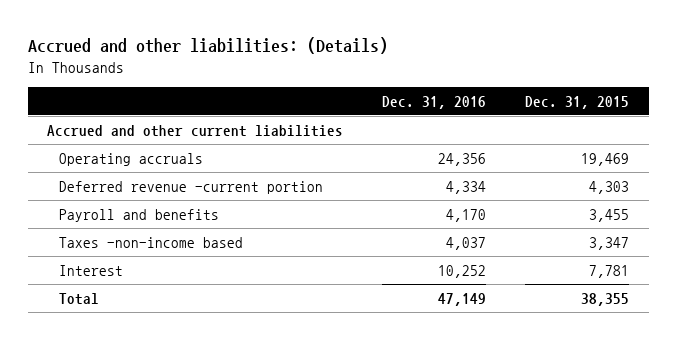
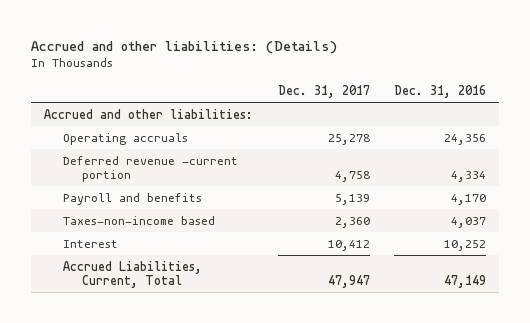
[525,95,630,109] Dec. 31, 2015 -> none
none -> [277,85,370,99] Dec. 31, 2017
[47,124,344,137] Accrued and other current liabilities -> [43,108,253,119] Accrued and other liabilities:
[59,236,244,248] Taxes -non-income based -> [63,215,216,225] Taxes-non-income based
[59,292,100,305] Total -> [63,260,203,288] Accrued Liabilities, Current, Total

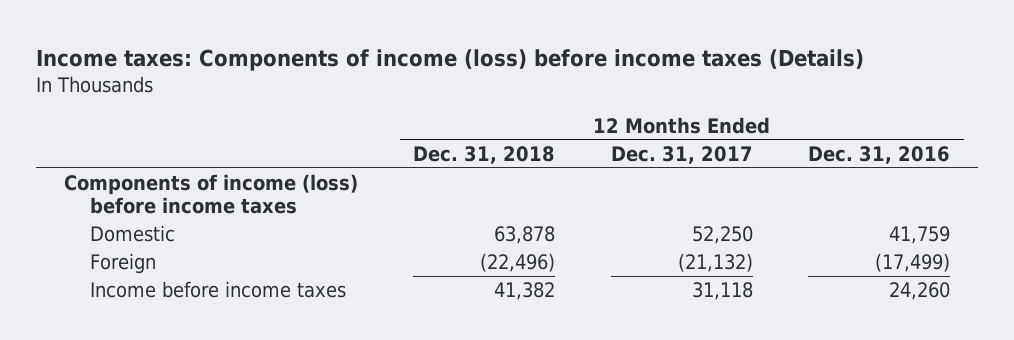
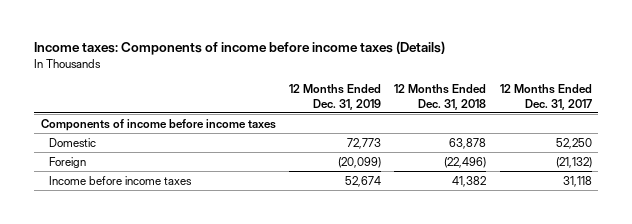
[36,49,865,72] Income taxes: Components of income (loss) before income taxes (Details) -> [33,41,445,56] Income taxes: Components of income before income taxes (Details)
[808,145,951,164] Dec. 31, 2016 -> none
none -> [288,84,381,110] 12 Months Ended Dec. 31, 2019
[63,174,358,215] Components of income (loss) before income taxes -> [40,118,276,131] Components of income before income taxes

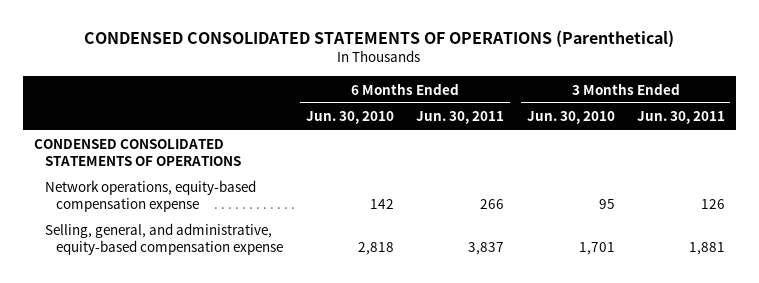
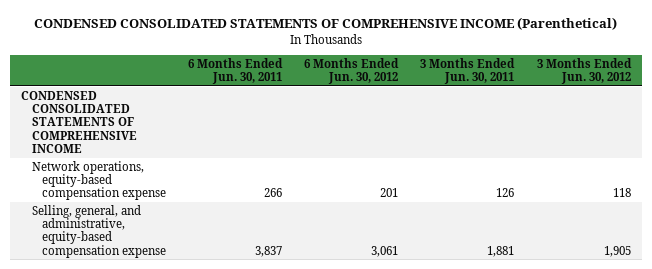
[84,29,675,47] CONDENSED CONSOLIDATED STATEMENTS OF OPERATIONS (Parenthetical) -> [33,17,617,31] CONDENSED CONSOLIDATED STATEMENTS OF COMPREHENSIVE INCOME (Parenthetical)
[305,111,394,125] Jun. 30, 2010 -> none
[526,111,615,125] Jun. 30, 2010 -> none
none -> [304,57,400,85] 6 Months Ended Jun. 30, 2012
none -> [536,57,632,85] 3 Months Ended Jun. 30, 2012
[33,139,242,166] CONDENSED CONSOLIDATED STATEMENTS OF OPERATIONS -> [21,90,137,154] CONDENSED CONSOLIDATED STATEMENTS OF COMPREHENSIVE INCOME

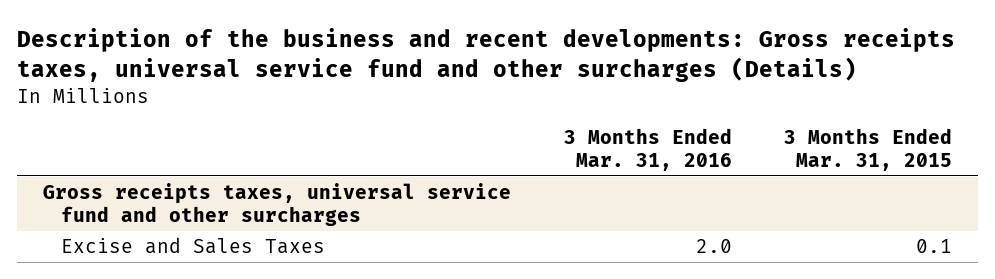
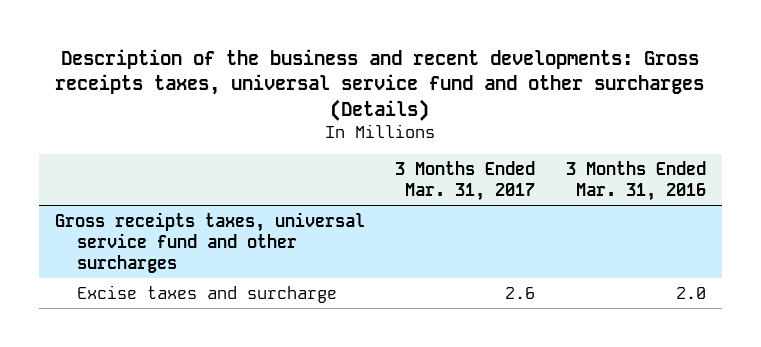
[783,128,952,171] 3 Months Ended Mar. 31, 2015 -> none
none -> [395,160,536,202] 3 Months Ended Mar. 31, 2017
[61,237,326,255] Excise and Sales Taxes -> [76,284,337,303] Excise taxes and surcharge

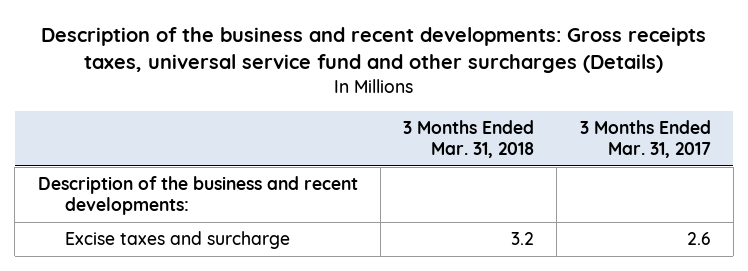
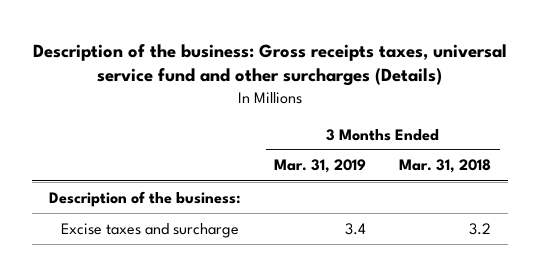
[41,27,707,74] Description of the business and recent developments: Gross receipts taxes, universal service fund and other surcharges (Details) -> [33,43,508,87] Description of the business: Gross receipts taxes, universal service fund and other surcharges (Details)
[579,120,711,158] 3 Months Ended Mar. 31, 2017 -> none
none -> [274,159,367,174] Mar. 31, 2019
[37,176,358,215] Description of the business and recent developments: -> [48,190,241,207] Description of the business:

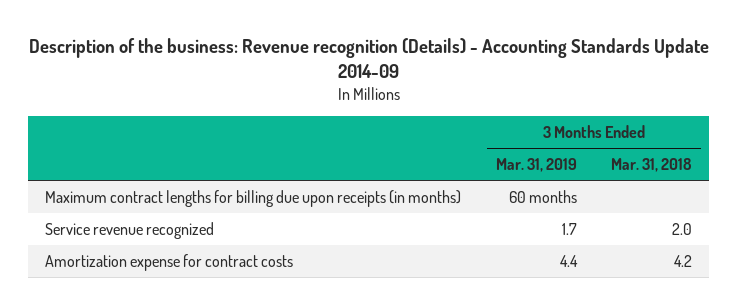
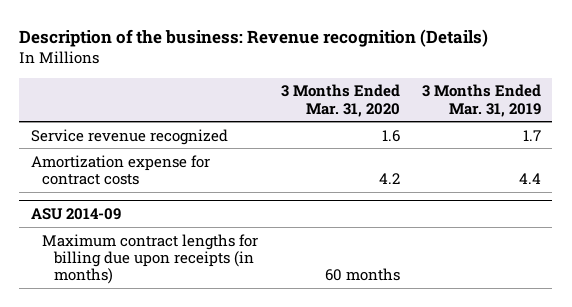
[28,37,709,78] Description of the business: Revenue recognition (Details) - Accounting Standards Update 2014-09 -> [19,28,489,47] Description of the business: Revenue recognition (Details)
[611,158,693,173] Mar. 31, 2018 -> none
none -> [280,84,400,117] 3 Months Ended Mar. 31, 2020
[45,190,462,208] Maximum contract lengths for billing due upon receipts (in months) -> none
none -> [30,208,121,221] ASU 2014-09
none -> [42,233,259,285] Maximum contract lengths for billing due upon receipts (in months)

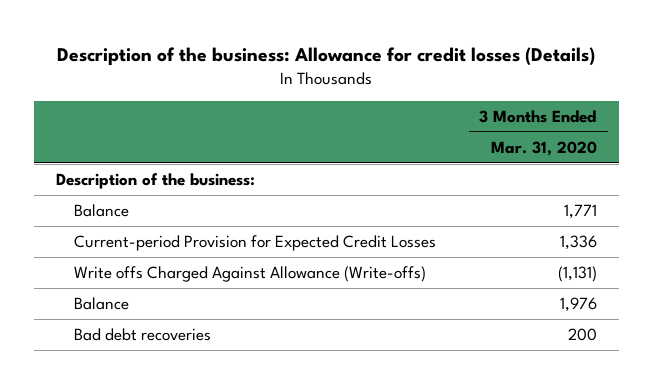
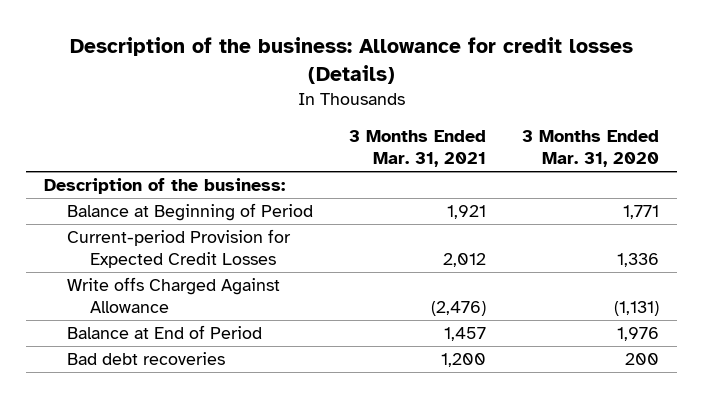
none -> [349,130,487,168] 3 Months Ended Mar. 31, 2021
[74,204,130,218] Balance -> [66,203,313,222] Balance at Beginning of Period
[74,266,427,283] Write offs Charged Against Allowance (Write-offs) -> [66,277,280,314] Write offs Charged Against Allowance
[74,297,130,311] Balance -> [66,325,262,340] Balance at End of Period

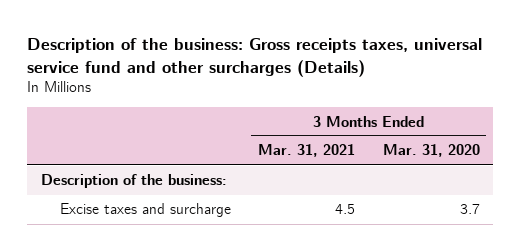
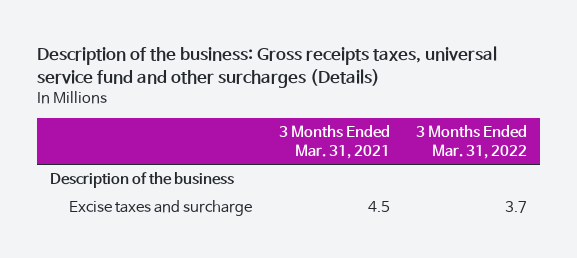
[382,144,480,158] Mar. 31, 2020 -> none
none -> [415,125,527,160] 3 Months Ended Mar. 31, 2022
[40,174,227,189] Description of the business: -> [49,172,234,189] Description of the business

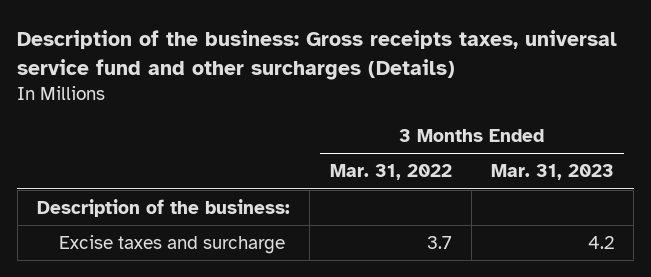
[278,125,390,160] 3 Months Ended Mar. 31, 2021 -> none
none -> [491,164,615,181] Mar. 31, 2023
[49,172,234,189] Description of the business -> [37,198,291,217] Description of the business:

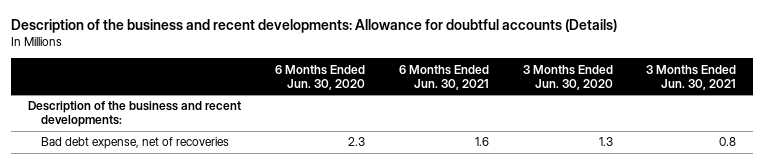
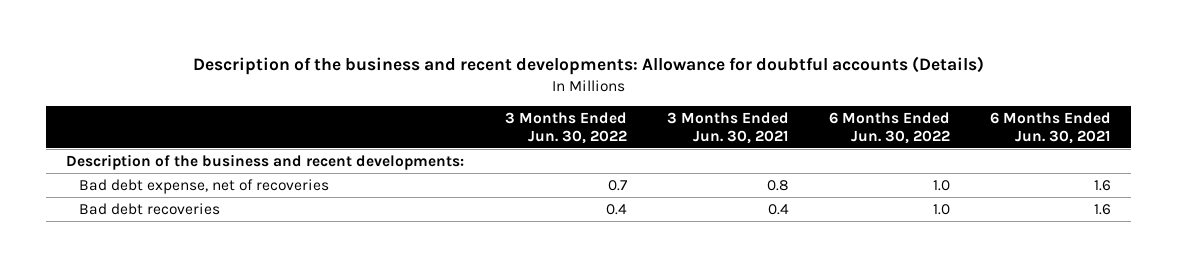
[275,64,366,90] 6 Months Ended Jun. 30, 2020 -> none
[522,64,613,90] 3 Months Ended Jun. 30, 2020 -> none
none -> [504,111,627,144] 3 Months Ended Jun. 30, 2022
none -> [828,111,950,144] 6 Months Ended Jun. 30, 2022
none -> [78,202,220,215] Bad debt recoveries

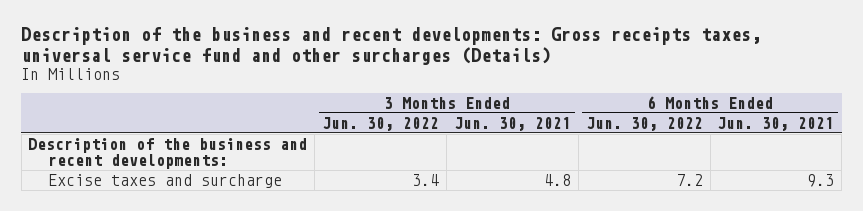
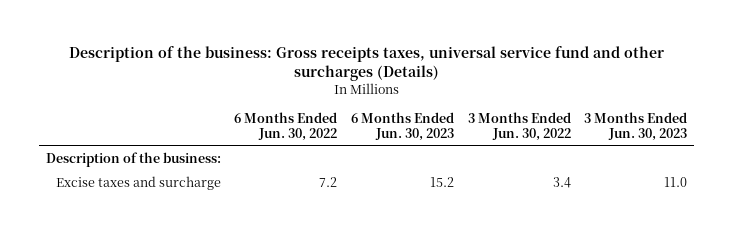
[21,27,762,65] Description of the business and recent developments: Gross receipts taxes, universal service fund and other surcharges (Details) -> [68,46,664,82] Description of the business: Gross receipts taxes, universal service fund and other surcharges (Details)
[453,116,571,131] Jun. 30, 2021 -> none
[717,116,835,131] Jun. 30, 2021 -> none
none -> [351,112,455,141] 6 Months Ended Jun. 30, 2023
none -> [584,112,688,141] 3 Months Ended Jun. 30, 2023
[28,137,308,169] Description of the business and recent developments: -> [45,151,221,167] Description of the business:

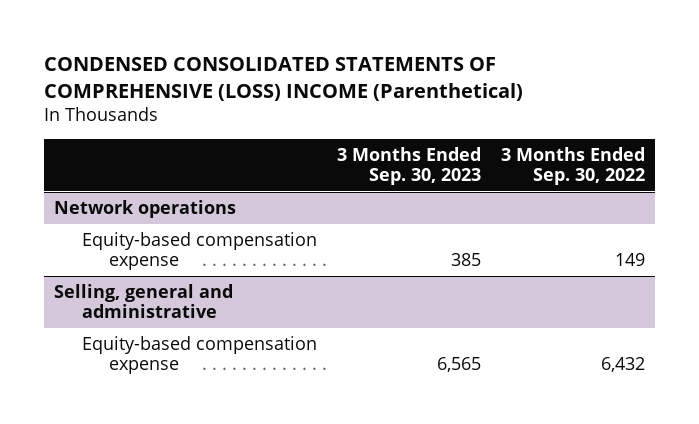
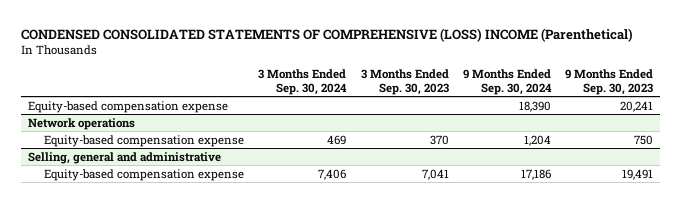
[501,146,646,186] 3 Months Ended Sep. 30, 2022 -> none
none -> [258,69,348,95] 3 Months Ended Sep. 30, 2024
none -> [462,69,552,95] 9 Months Ended Sep. 30, 2024
none -> [565,69,654,95] 9 Months Ended Sep. 30, 2023
none -> [28,100,229,113] Equity-based compensation expense
[450,253,481,267] 385 -> [429,134,449,145] 370
[436,357,481,373] 6,565 -> [421,168,449,180] 7,041

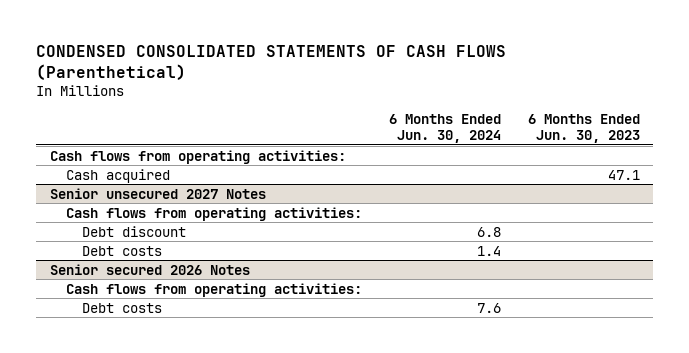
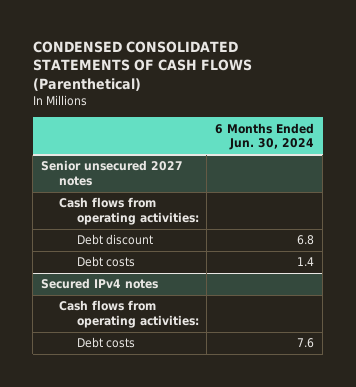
[527,114,640,144] 6 Months Ended Jun. 30, 2023 -> none
[49,149,346,164] Cash flows from operating activities: -> none
[65,168,170,183] Cash acquired -> none
[49,187,266,199] Senior unsecured 2027 Notes -> [41,160,184,187] Senior unsecured 2027 notes
[49,263,250,275] Senior secured 2026 Notes -> none
none -> [41,278,159,290] Secured IPv4 notes

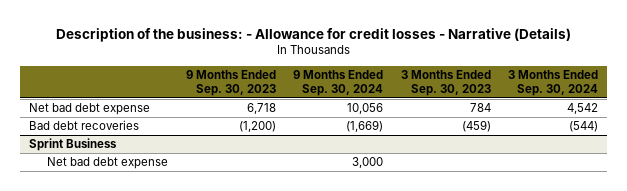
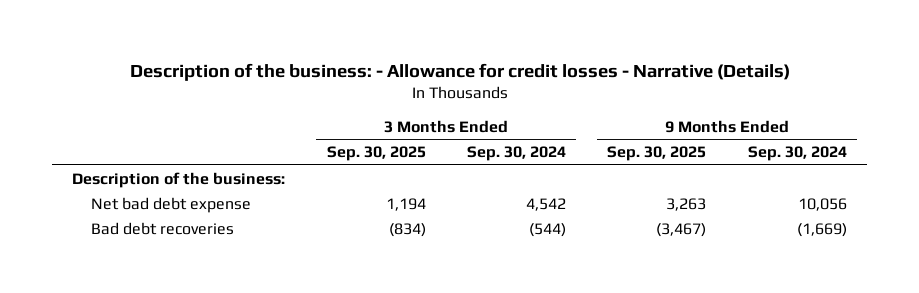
[185,70,276,96] 9 Months Ended Sep. 30, 2023 -> none
[400,70,491,96] 3 Months Ended Sep. 30, 2023 -> none
none -> [326,146,426,162] Sep. 30, 2025
none -> [607,146,707,162] Sep. 30, 2025
none -> [72,171,286,188] Description of the business:
[29,138,118,152] Sprint Business -> none
[47,157,169,170] Net bad debt expense -> none

